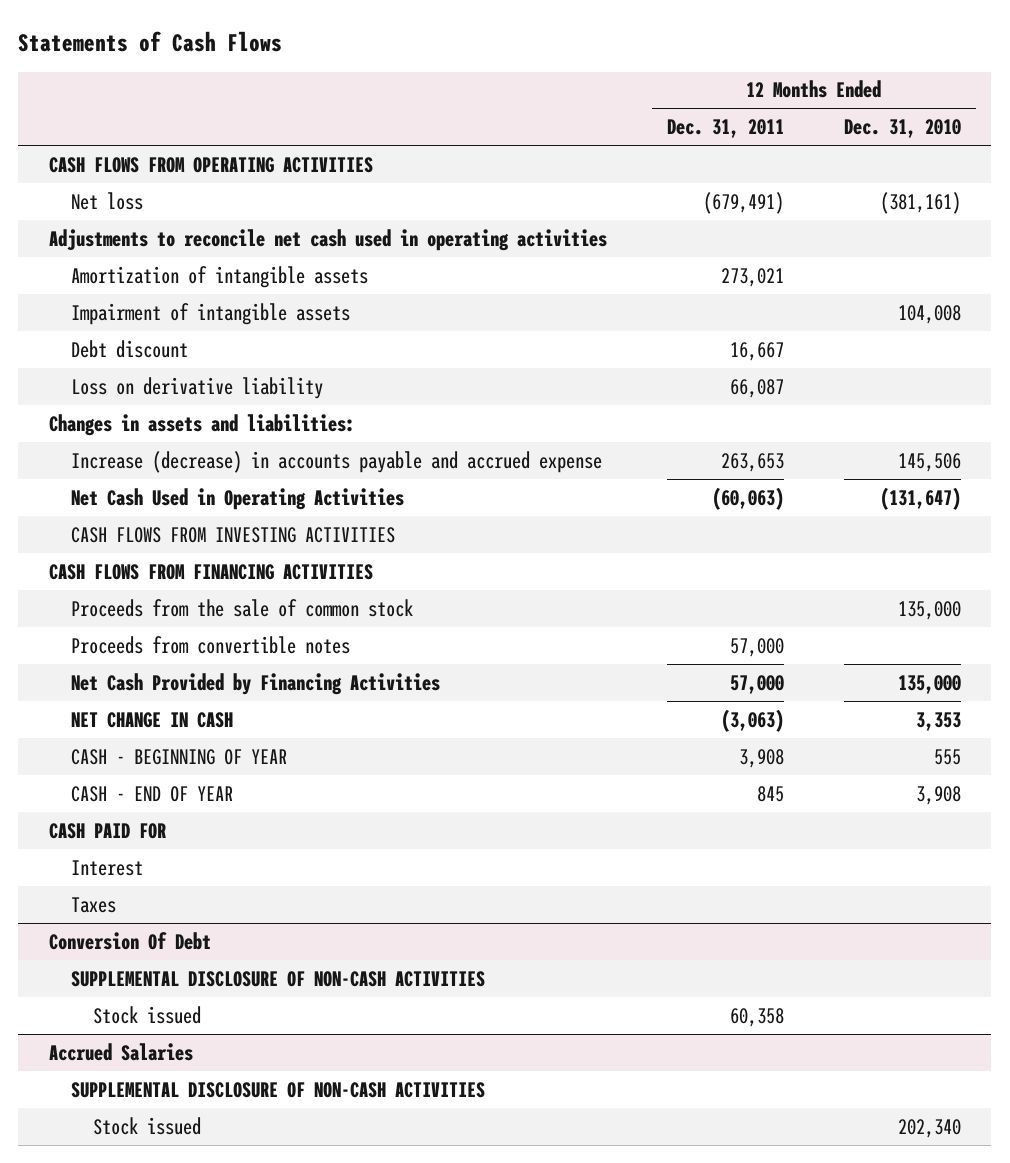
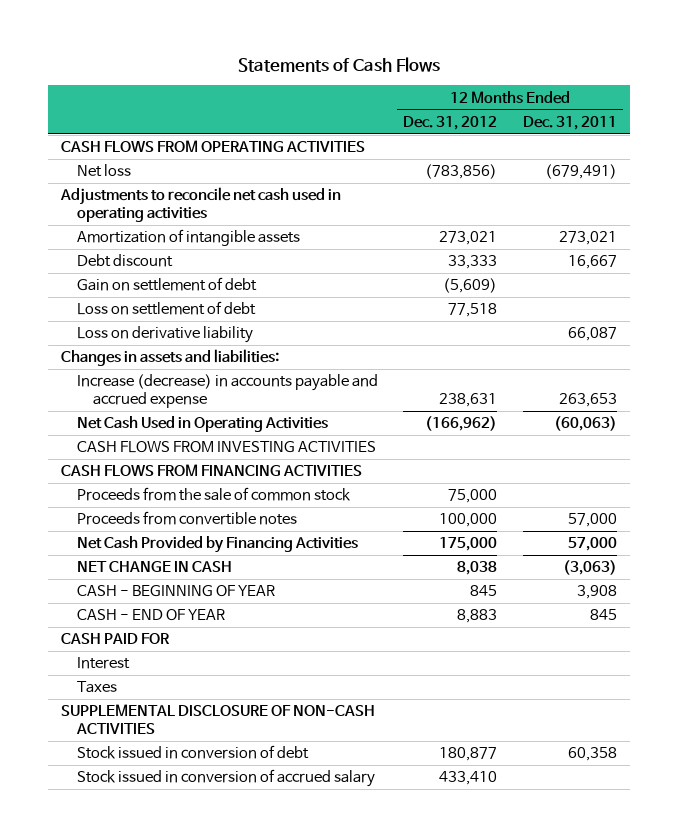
[844,119,962,139] Dec. 31, 2010 -> none
none -> [403,115,498,130] Dec. 31, 2012
[70,302,350,325] Impairment of intangible assets -> none
none -> [76,277,257,292] Gain on settlement of debt
none -> [76,301,256,316] Loss on settlement of debt
[48,931,211,950] Conversion Of Debt -> none
[48,1042,193,1061] Accrued Salaries -> none
[70,1081,485,1098] SUPPLEMENTAL DISCLOSURE OF NON-CASH ACTIVITIES -> none
[92,1116,201,1135] Stock issued -> none
[92,1005,201,1024] Stock issued -> [76,745,309,760] Stock issued in conversion of debt
none -> [76,769,375,788] Stock issued in conversion of accrued salary

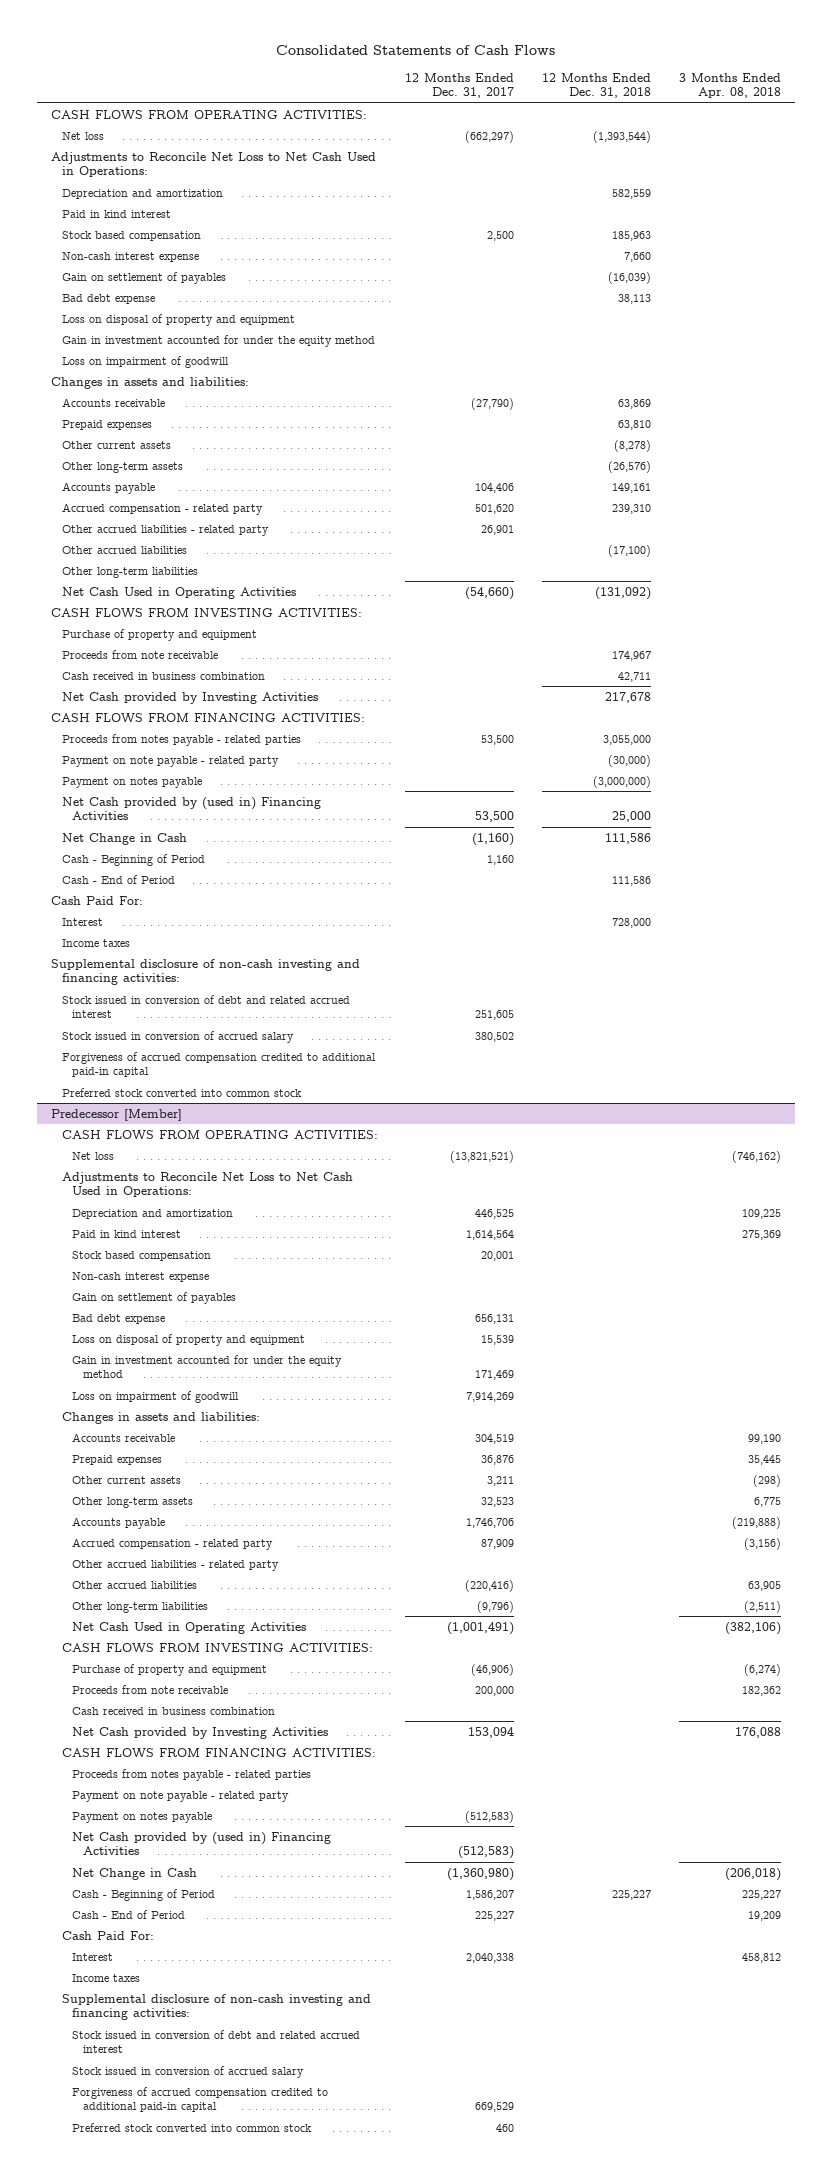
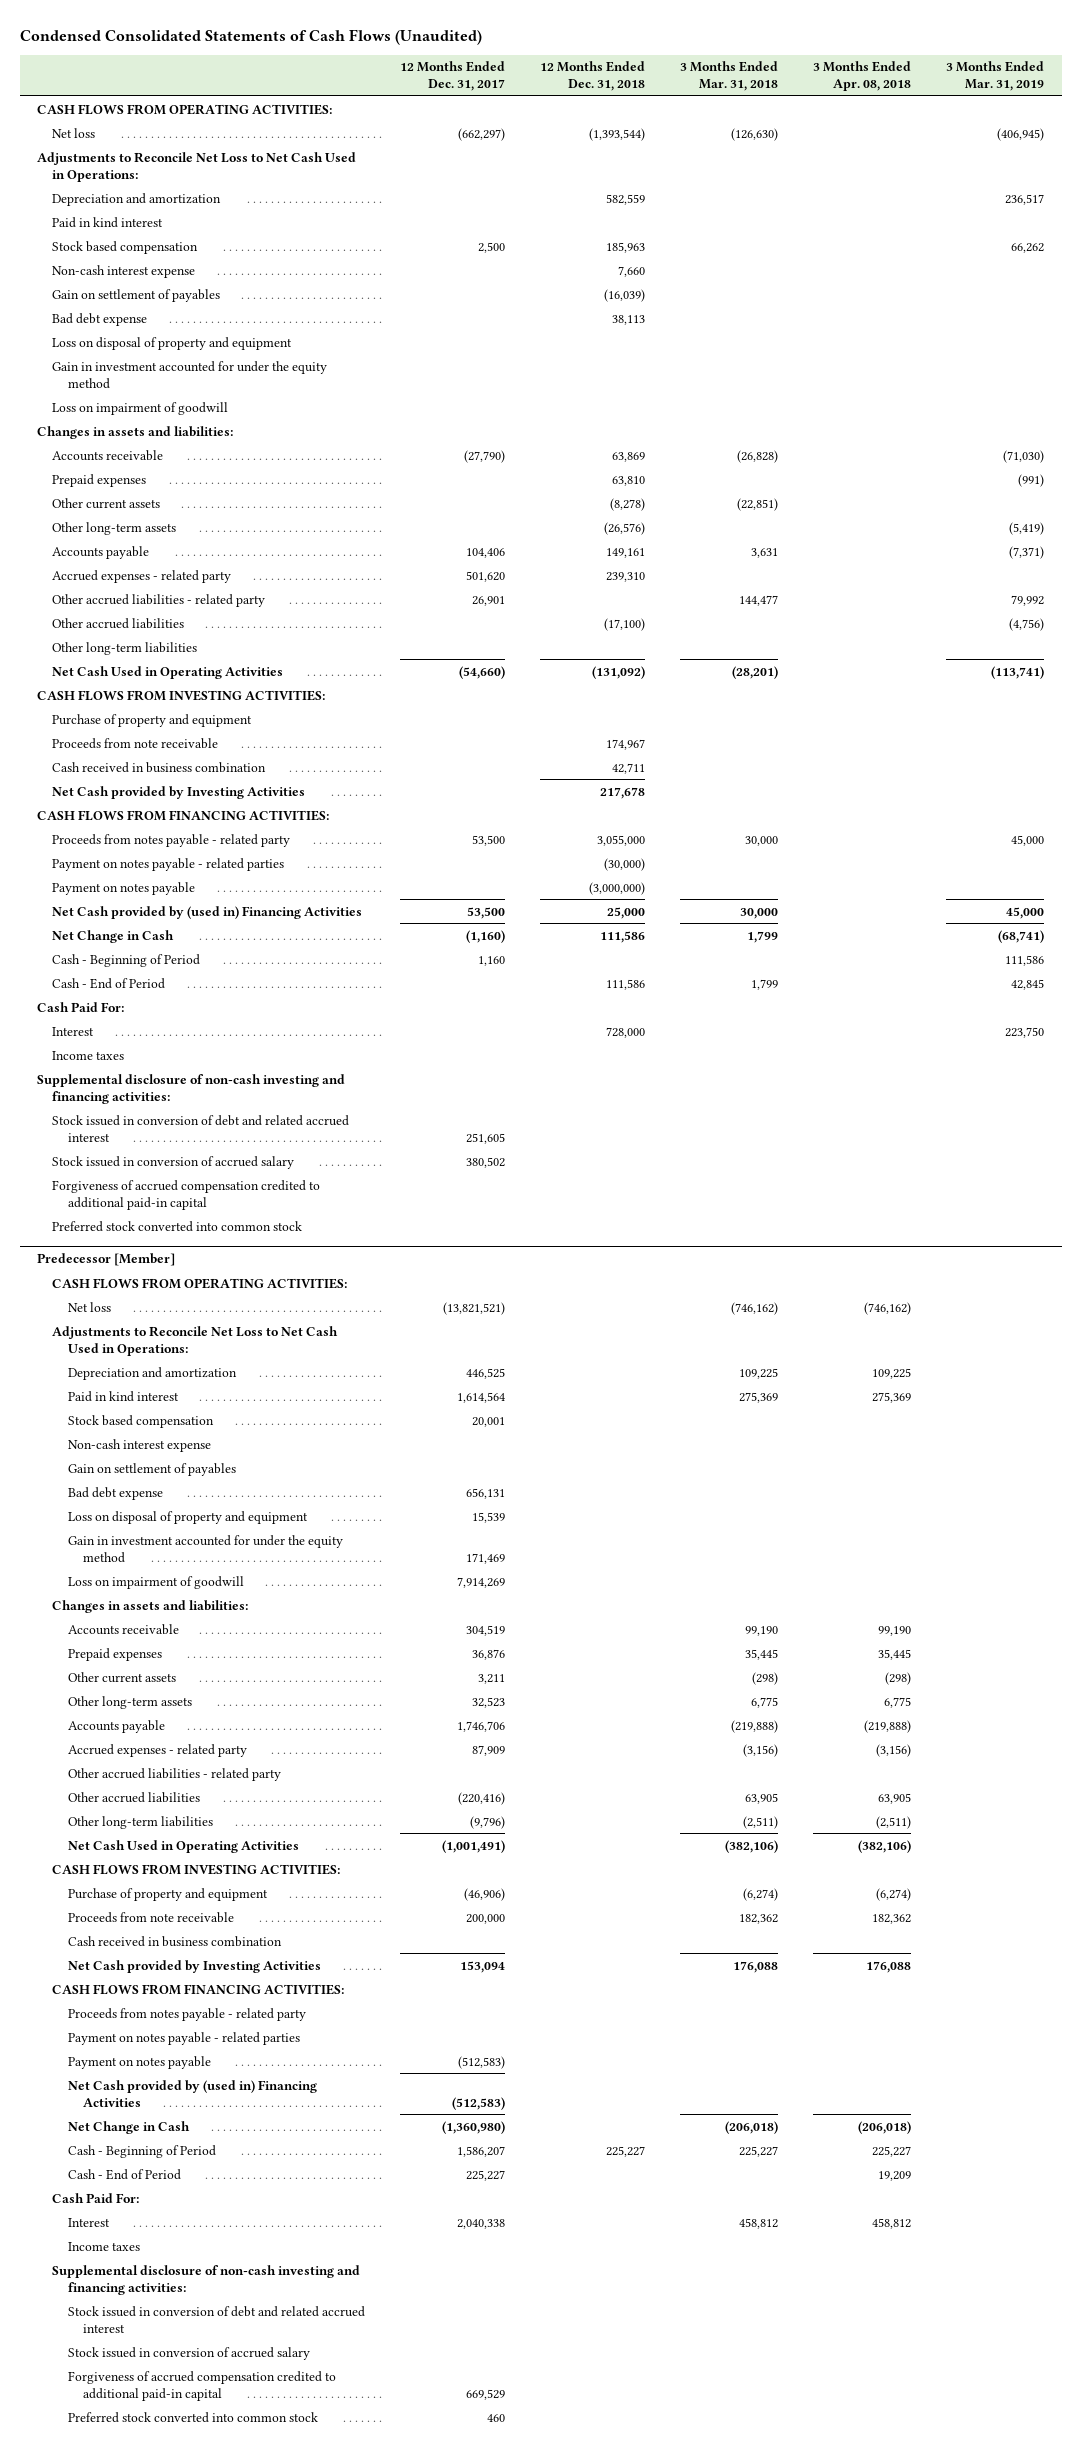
[275,45,555,56] Consolidated Statements of Cash Flows -> [19,28,482,45] Condensed Consolidated Statements of Cash Flows (Unaudited)
none -> [679,61,778,92] 3 Months Ended Mar. 31, 2018
none -> [946,61,1045,92] 3 Months Ended Mar. 31, 2019
[61,502,263,515] Accrued compensation - related party -> [52,569,232,583] Accrued expenses - related party
[61,733,301,746] Proceeds from notes payable - related parties -> [52,833,291,847] Proceeds from notes payable - related party
[61,755,279,767] Payment on note payable - related party -> [52,857,285,871] Payment on notes payable - related parties
[72,1537,274,1550] Accrued compensation - related party -> [67,1743,247,1757] Accrued expenses - related party
[72,1768,312,1781] Proceeds from notes payable - related parties -> [67,2007,306,2021] Proceeds from notes payable - related party
[72,1790,290,1802] Payment on note payable - related party -> [67,2031,300,2045] Payment on notes payable - related parties

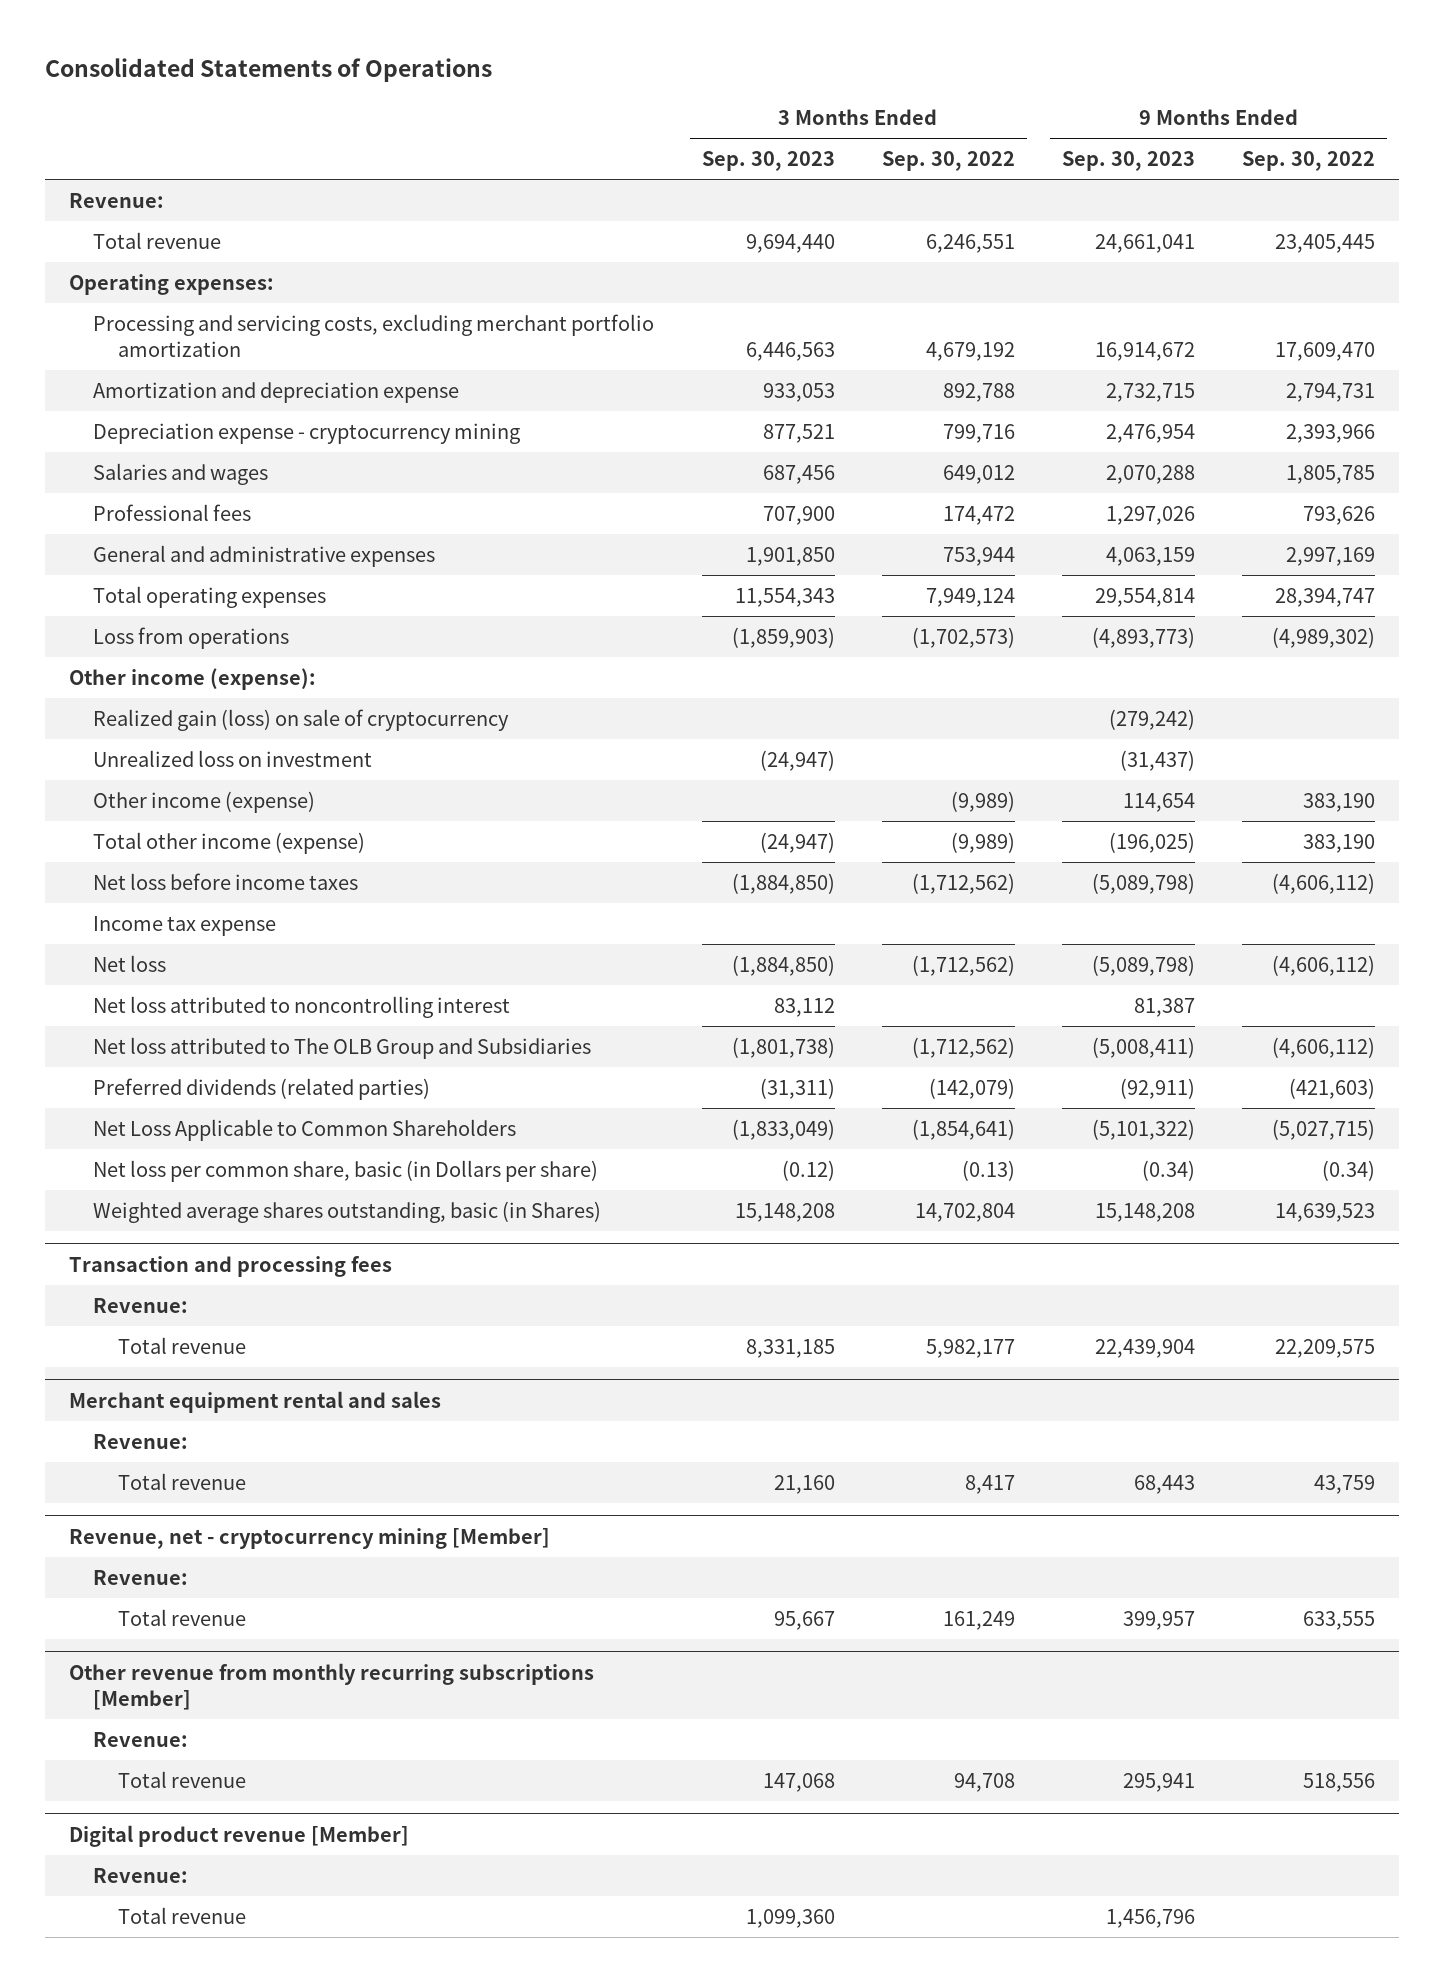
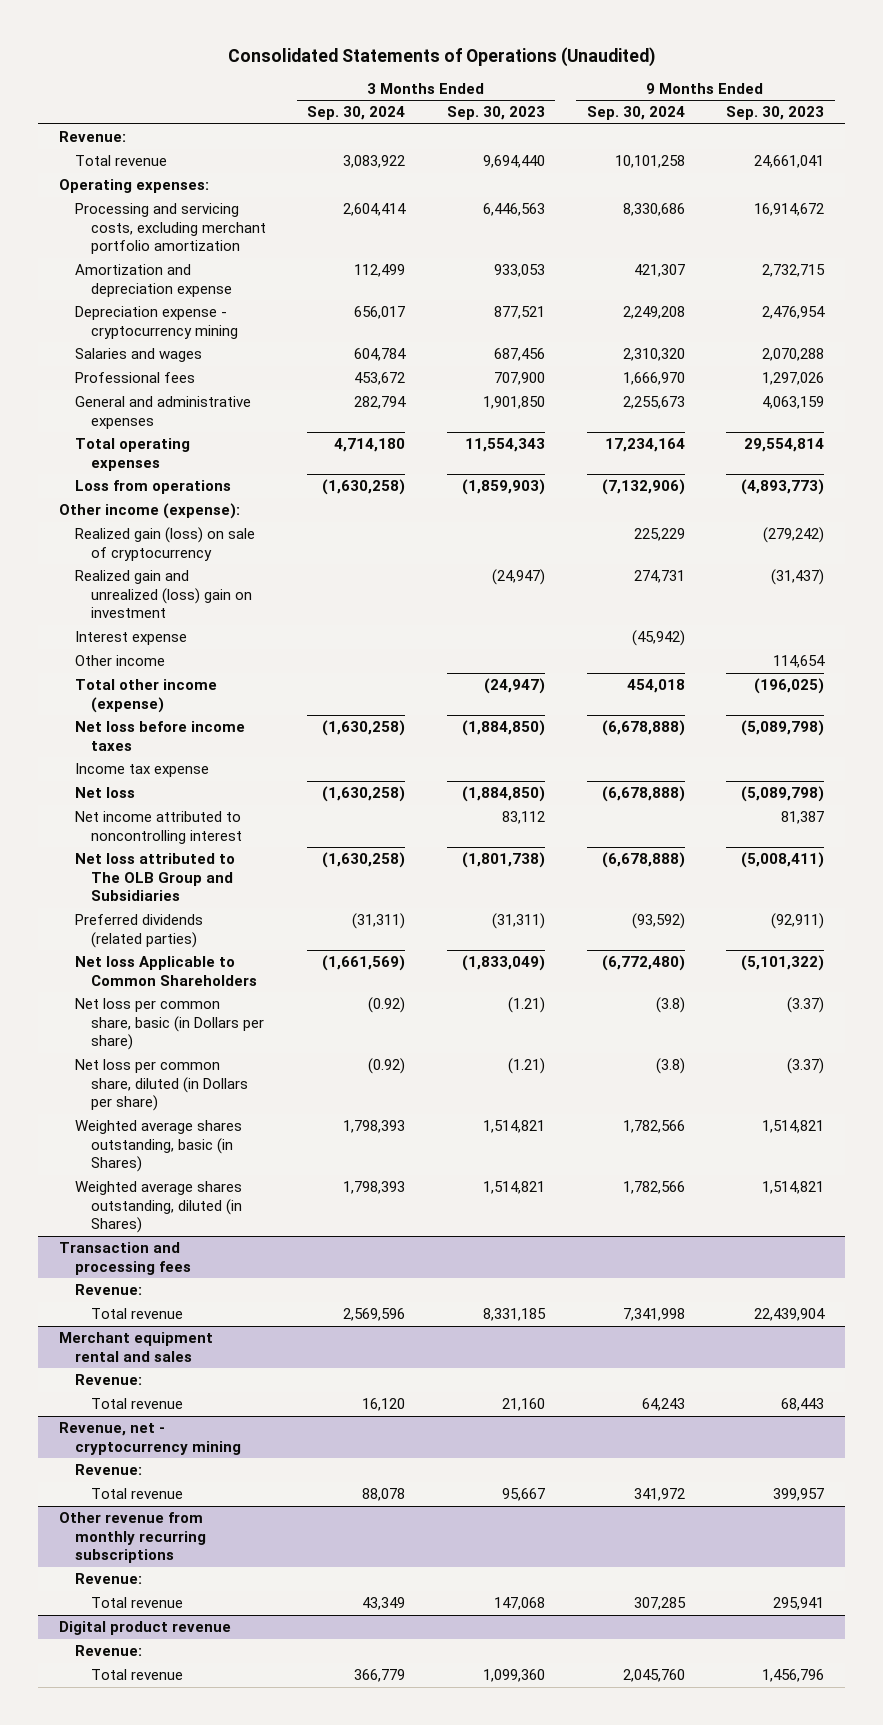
[45,57,493,82] Consolidated Statements of Operations -> [227,46,655,67] Consolidated Statements of Operations (Unaudited)
[881,151,1015,172] Sep. 30, 2022 -> none
[1242,151,1376,172] Sep. 30, 2022 -> none
none -> [307,106,406,121] Sep. 30, 2024
none -> [586,106,685,121] Sep. 30, 2024
[93,750,373,768] Unrealized loss on investment -> [74,570,252,619] Realized gain and unrealized (loss) gain on investment
none -> [74,631,187,646] Interest expense
[93,791,316,814] Other income (expense) -> [74,655,165,667] Other income
[93,996,511,1019] Net loss attributed to noncontrolling interest -> [74,811,242,844] Net income attributed to noncontrolling interest
[93,1119,517,1142] Net Loss Applicable to Common Shareholders -> [74,956,257,986] Net loss Applicable to Common Shareholders
[781,1160,835,1182] (0.12) -> [508,997,546,1014] (1.21)
[1142,1160,1196,1182] (0.34) -> [787,997,825,1014] (3.37)
none -> [74,1059,248,1112] Net loss per common share, diluted (in Dollars per share)
[734,1203,835,1223] 15,148,208 -> [483,1120,546,1134] 1,514,821
[1095,1203,1196,1223] 15,148,208 -> [762,1120,825,1134] 1,514,821
none -> [74,1181,242,1234] Weighted average shares outstanding, diluted (in Shares)
[68,1527,550,1549] Revenue, net - cryptocurrency mining [Member] -> [58,1422,241,1455] Revenue, net - cryptocurrency mining
[68,1662,594,1710] Other revenue from monthly recurring subscriptions [Member] -> [58,1512,206,1564] Other revenue from monthly recurring subscriptions
[68,1824,409,1847] Digital product revenue [Member] -> [58,1621,231,1636] Digital product revenue

